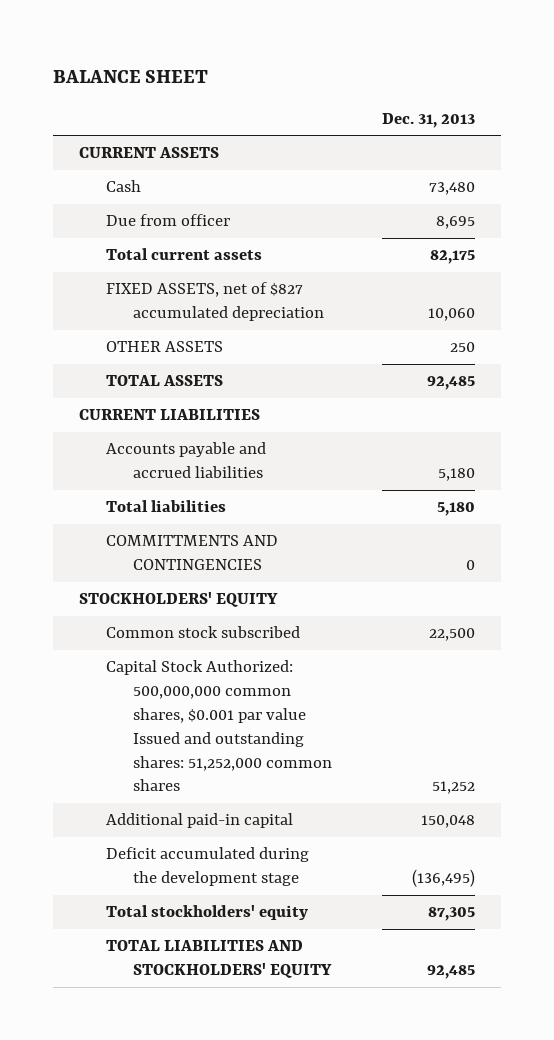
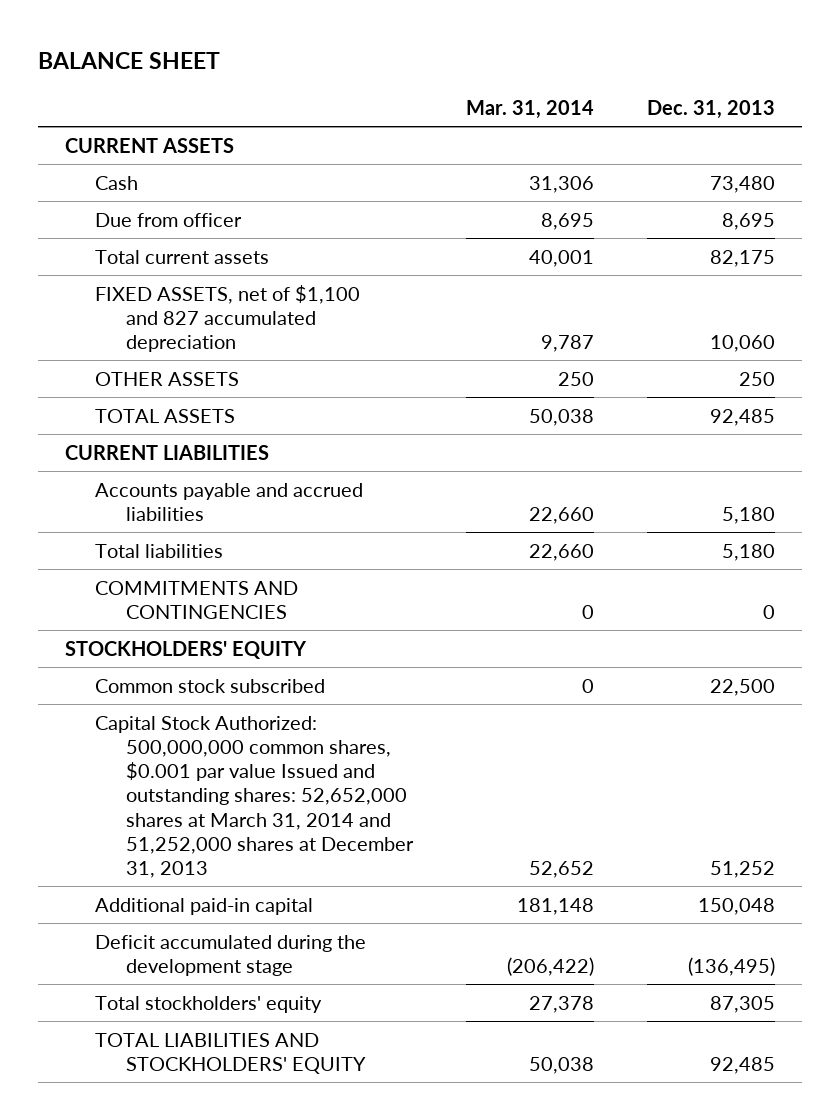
none -> [465,99,594,119] Mar. 31, 2014
[105,282,324,322] FIXED ASSETS, net of $827 accumulated depreciation -> [95,284,361,353] FIXED ASSETS, net of $1,100 and 827 accumulated depreciation
[105,535,278,571] COMMITTMENTS AND CONTINGENCIES -> [95,580,299,619] COMMITMENTS AND CONTINGENCIES
[105,660,332,792] Capital Stock Authorized: 500,000,000 common shares, $0.001 par value Issued and outstanding shares: 51,252,000 common shares -> [95,715,414,879] Capital Stock Authorized: 500,000,000 common shares, $0.001 par value Issued and outstanding shares: 52,652,000 shares at March 31, 2014 and 51,252,000 shares at December 31, 2013

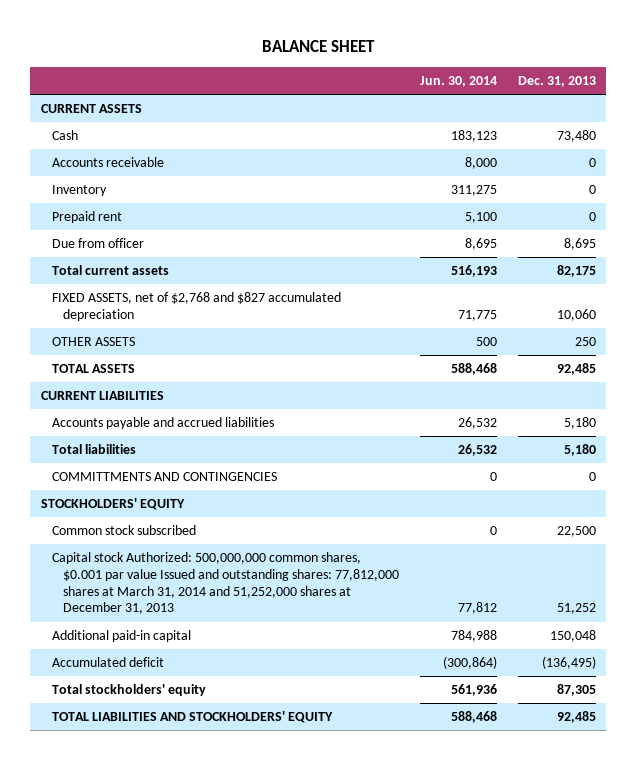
[465,99,594,119] Mar. 31, 2014 -> none
none -> [419,75,497,87] Jun. 30, 2014
none -> [52,157,165,168] Accounts receivable
none -> [52,185,108,197] Inventory
none -> [52,211,123,224] Prepaid rent
[95,284,361,353] FIXED ASSETS, net of $1,100 and 827 accumulated depreciation -> [52,292,342,322] FIXED ASSETS, net of $2,768 and $827 accumulated depreciation
[95,580,299,619] COMMITMENTS AND CONTINGENCIES -> [52,472,278,482] COMMITTMENTS AND CONTINGENCIES
[95,715,414,879] Capital Stock Authorized: 500,000,000 common shares, $0.001 par value Issued and outstanding shares: 52,652,000 shares at March 31, 2014 and 51,252,000 shares at December 31, 2013 -> [52,552,400,615] Capital stock Authorized: 500,000,000 common shares, $0.001 par value Issued and outstanding shares: 77,812,000 shares at March 31, 2014 and 51,252,000 shares at December 31, 2013
[95,934,367,976] Deficit accumulated during the development stage -> [52,657,165,668] Accumulated deficit

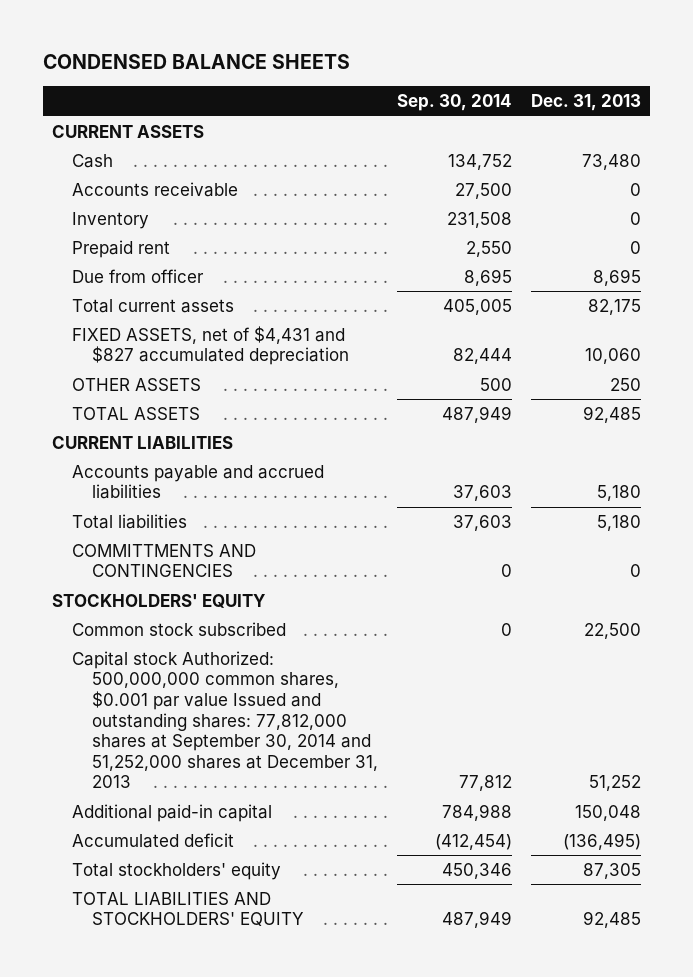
[262,40,376,53] BALANCE SHEET -> [42,54,350,70] CONDENSED BALANCE SHEETS
[419,75,497,87] Jun. 30, 2014 -> none
none -> [396,94,512,112] Sep. 30, 2014
[52,292,342,322] FIXED ASSETS, net of $2,768 and $827 accumulated depreciation -> [72,325,350,366] FIXED ASSETS, net of $4,431 and $827 accumulated depreciation
[52,552,400,615] Capital stock Authorized: 500,000,000 common shares, $0.001 par value Issued and outstanding shares: 77,812,000 shares at March 31, 2014 and 51,252,000 shares at December 31, 2013 -> [72,650,379,789] Capital stock Authorized: 500,000,000 common shares, $0.001 par value Issued and outstanding shares: 77,812,000 shares at September 30, 2014 and 51,252,000 shares at December 31, 2013

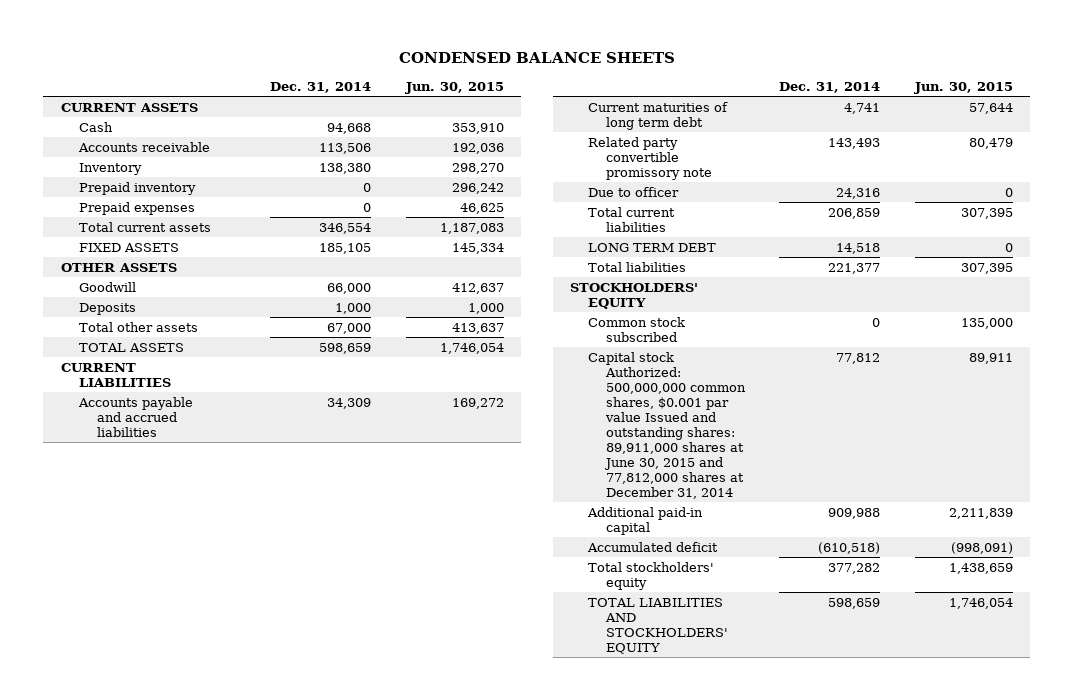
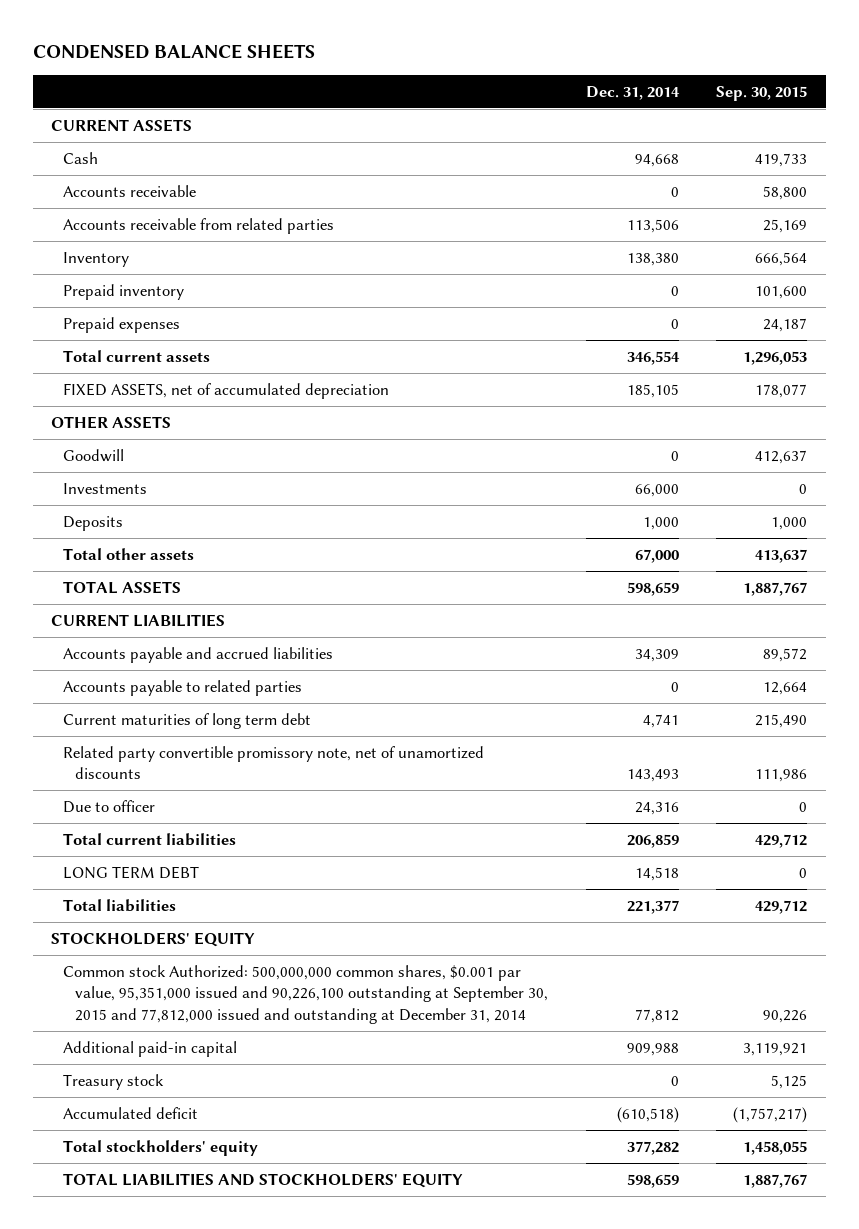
[404,81,504,94] Jun. 30, 2015 -> none
none -> [716,85,808,101] Sep. 30, 2015
[319,142,372,154] 113,506 -> [670,186,679,197] 0
none -> [63,217,335,234] Accounts receivable from related parties
[78,242,179,252] FIXED ASSETS -> [63,382,390,399] FIXED ASSETS, net of accumulated depreciation
[327,282,372,294] 66,000 -> [670,450,679,461] 0
none -> [63,482,148,494] Investments
none -> [63,679,303,696] Accounts payable to related parties
[587,136,712,180] Related party convertible promissory note -> [63,745,485,780] Related party convertible promissory note, net of unamortized discounts
[587,316,685,342] Common stock subscribed -> none
[587,351,746,499] Capital stock Authorized: 500,000,000 common shares, $0.001 par value Issued and outstanding shares: 89,911,000 shares at June 30, 2015 and 77,812,000 shares at December 31, 2014 -> [63,964,549,1024] Common stock Authorized: 500,000,000 common shares, $0.001 par value, 95,351,000 issued and 90,226,100 outstanding at September 30, 2015 and 77,812,000 issued and outstanding at December 31, 2014
none -> [63,1073,165,1090] Treasury stock

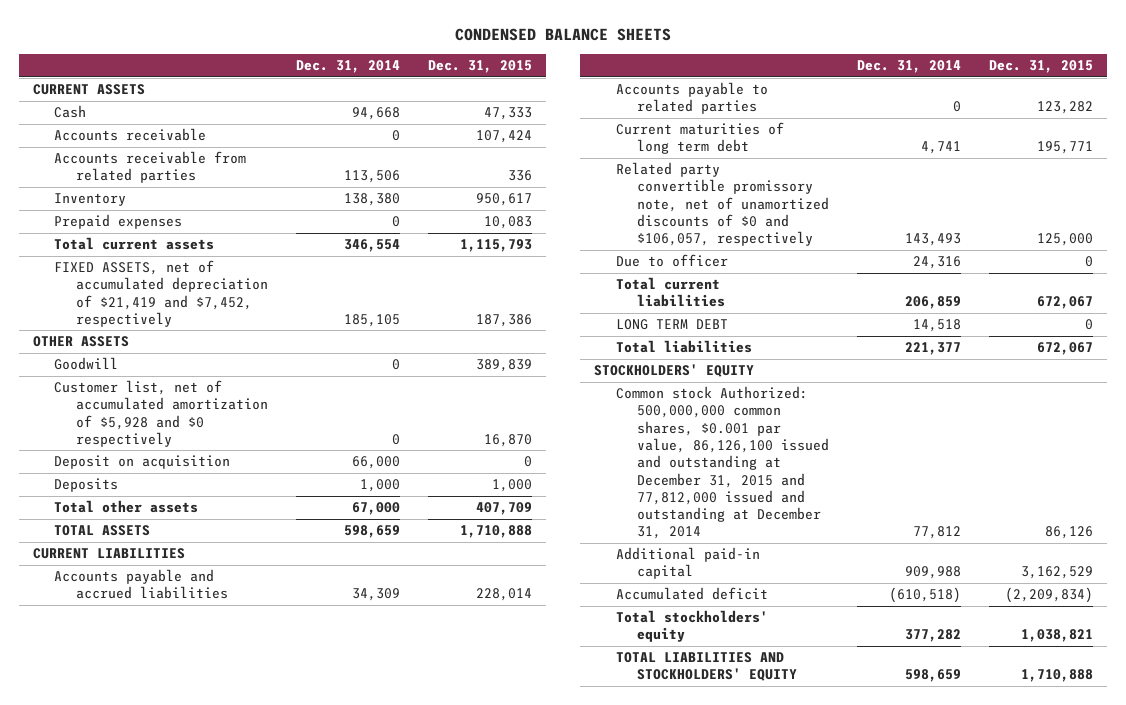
[716,85,808,101] Sep. 30, 2015 -> none
none -> [427,60,532,74] Dec. 31, 2015
[63,283,185,300] Prepaid inventory -> none
[63,382,390,399] FIXED ASSETS, net of accumulated depreciation -> [54,260,268,327] FIXED ASSETS, net of accumulated depreciation of $21,419 and $7,452, respectively
[63,482,148,494] Investments -> none
none -> [54,380,268,447] Customer list, net of accumulated amortization of $5,928 and $0 respectively
none -> [54,455,231,470] Deposit on acquisition
[63,745,485,780] Related party convertible promissory note, net of unamortized discounts -> [615,162,829,247] Related party convertible promissory note, net of unamortized discounts of $0 and $106,057, respectively
[63,964,549,1024] Common stock Authorized: 500,000,000 common shares, $0.001 par value, 95,351,000 issued and 90,226,100 outstanding at September 30, 2015 and 77,812,000 issued and outstanding at December 31, 2014 -> [615,386,829,540] Common stock Authorized: 500,000,000 common shares, $0.001 par value, 86,126,100 issued and outstanding at December 31, 2015 and 77,812,000 issued and outstanding at December 31, 2014
[63,1073,165,1090] Treasury stock -> none

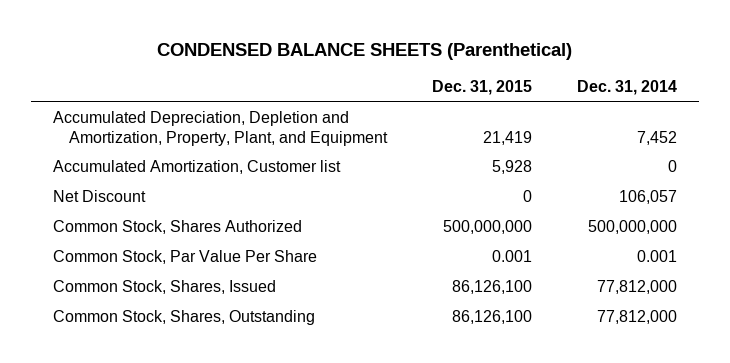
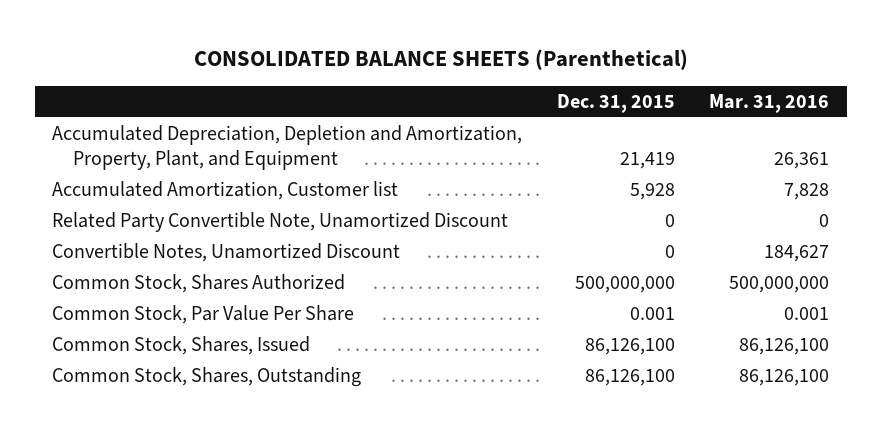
[157,42,573,60] CONDENSED BALANCE SHEETS (Parenthetical) -> [193,48,688,70] CONSOLIDATED BALANCE SHEETS (Parenthetical)
[576,80,677,96] Dec. 31, 2014 -> none
none -> [709,93,830,113] Mar. 31, 2016
[53,190,147,203] Net Discount -> [52,212,509,233] Related Party Convertible Note, Unamortized Discount
none -> [52,243,401,263] Convertible Notes, Unamortized Discount

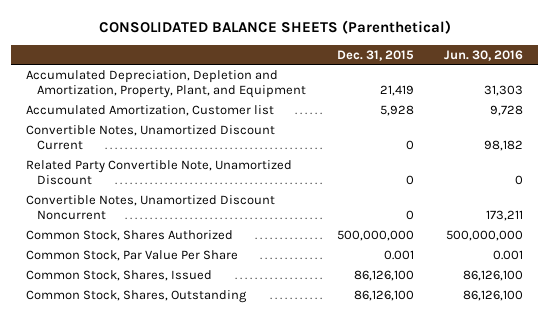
[709,93,830,113] Mar. 31, 2016 -> none
none -> [443,49,523,61] Jun. 30, 2016
none -> [26,125,276,151] Convertible Notes, Unamortized Discount Current
[52,243,401,263] Convertible Notes, Unamortized Discount -> [26,195,276,221] Convertible Notes, Unamortized Discount Noncurrent

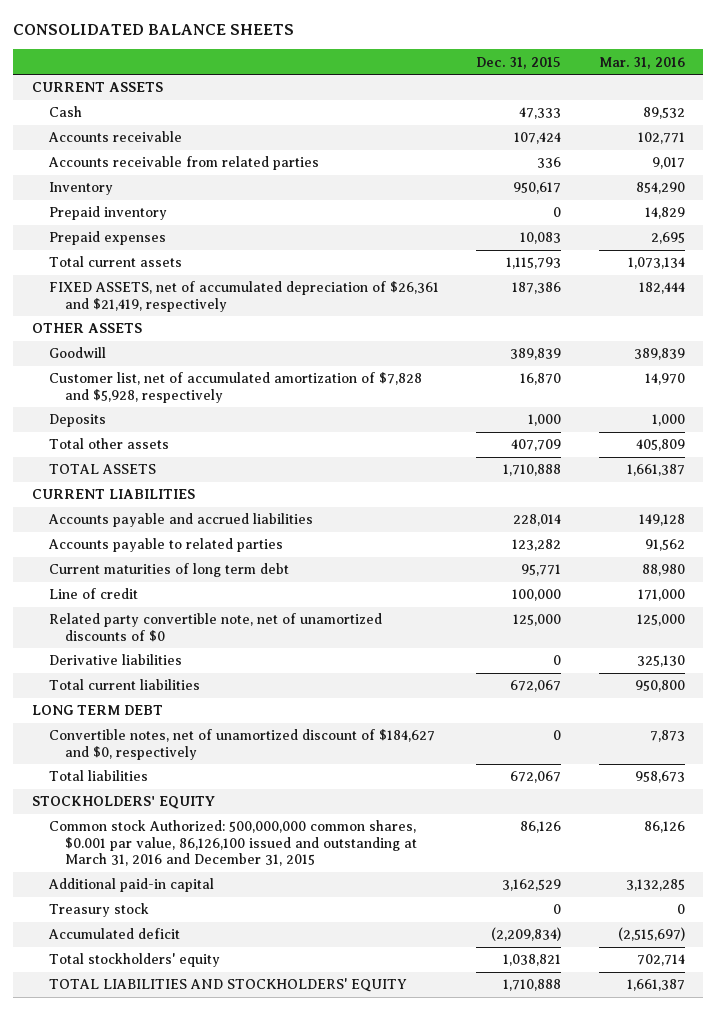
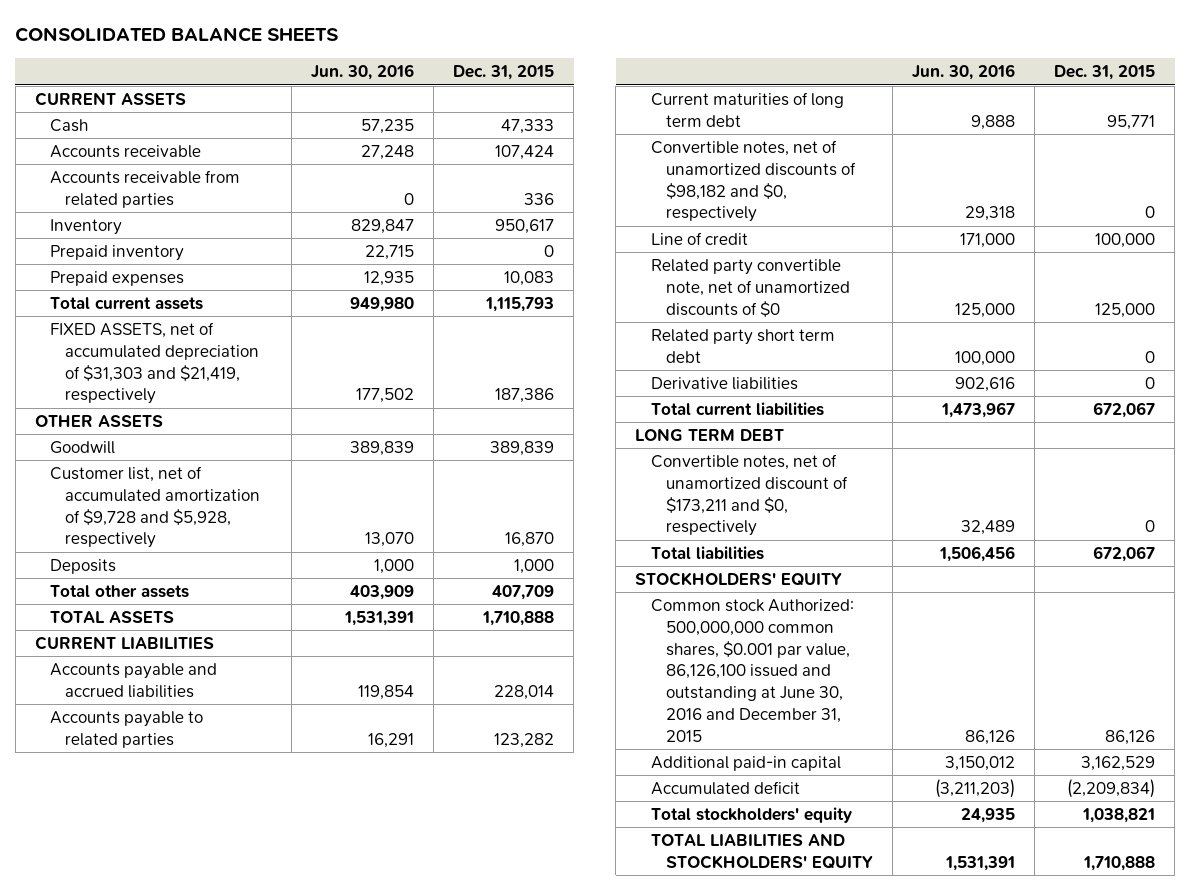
[598,56,685,69] Mar. 31, 2016 -> none
none -> [311,64,415,81] Jun. 30, 2016
[48,281,439,312] FIXED ASSETS, net of accumulated depreciation of $26,361 and $21,419, respectively -> [49,321,260,405] FIXED ASSETS, net of accumulated depreciation of $31,303 and $21,419, respectively
[48,372,422,403] Customer list, net of accumulated amortization of $7,828 and $5,928, respectively -> [49,465,261,549] Customer list, net of accumulated amortization of $9,728 and $5,928, respectively
none -> [650,139,856,223] Convertible notes, net of unamortized discounts of $98,182 and $0, respectively
none -> [650,328,835,363] Related party short term debt
[48,729,435,760] Convertible notes, net of unamortized discount of $184,627 and $0, respectively -> [650,453,848,537] Convertible notes, net of unamortized discount of $173,211 and $0, respectively
[48,820,418,866] Common stock Authorized: 500,000,000 common shares, $0.001 par value, 86,126,100 issued and outstanding at March 31, 2016 and December 31, 2015 -> [650,598,854,742] Common stock Authorized: 500,000,000 common shares, $0.001 par value, 86,126,100 issued and outstanding at June 30, 2016 and December 31, 2015
[48,903,149,918] Treasury stock -> none

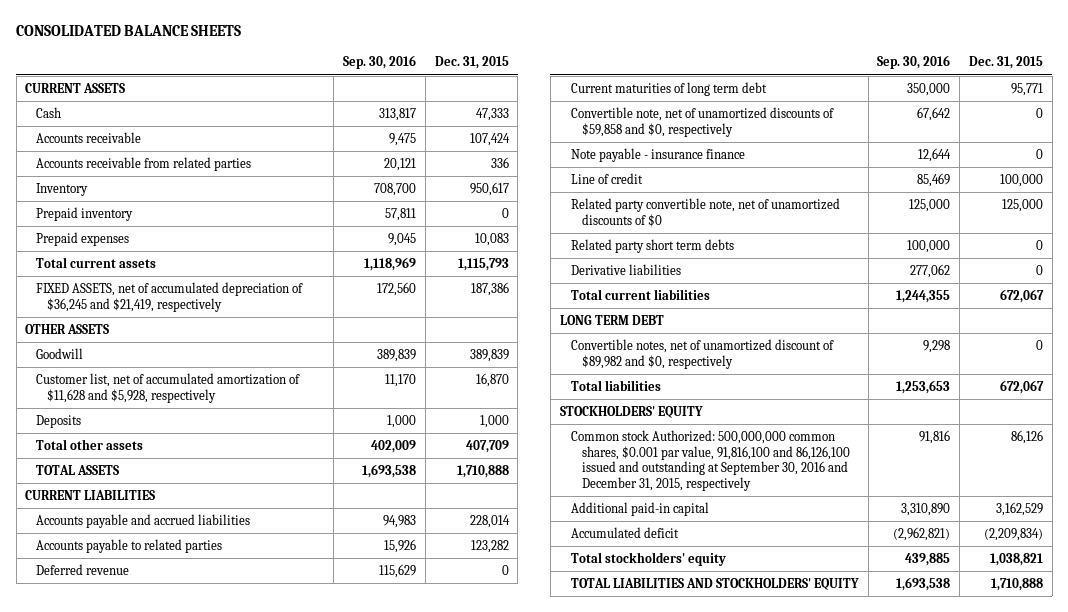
[311,64,415,81] Jun. 30, 2016 -> none
none -> [342,55,416,70] Sep. 30, 2016
[49,321,260,405] FIXED ASSETS, net of accumulated depreciation of $31,303 and $21,419, respectively -> [36,282,304,312] FIXED ASSETS, net of accumulated depreciation of $36,245 and $21,419, respectively
[49,465,261,549] Customer list, net of accumulated amortization of $9,728 and $5,928, respectively -> [36,373,301,403] Customer list, net of accumulated amortization of $11,628 and $5,928, respectively
none -> [36,564,130,576] Deferred revenue
[650,139,856,223] Convertible notes, net of unamortized discounts of $98,182 and $0, respectively -> [570,107,834,137] Convertible note, net of unamortized discounts of $59,858 and $0, respectively
none -> [570,148,745,163] Note payable - insurance finance
[650,328,835,363] Related party short term debt -> [570,239,734,254] Related party short term debts
[650,453,848,537] Convertible notes, net of unamortized discount of $173,211 and $0, respectively -> [570,339,834,369] Convertible notes, net of unamortized discount of $89,982 and $0, respectively
[650,598,854,742] Common stock Authorized: 500,000,000 common shares, $0.001 par value, 86,126,100 issued and outstanding at June 30, 2016 and December 31, 2015 -> [570,430,850,491] Common stock Authorized: 500,000,000 common shares, $0.001 par value, 91,816,100 and 86,126,100 issued and outstanding at September 30, 2016 and December 31, 2015, respectively

